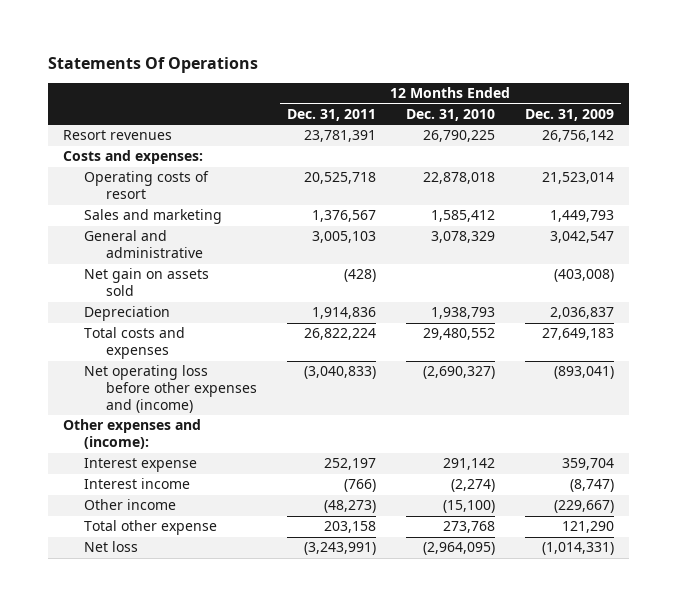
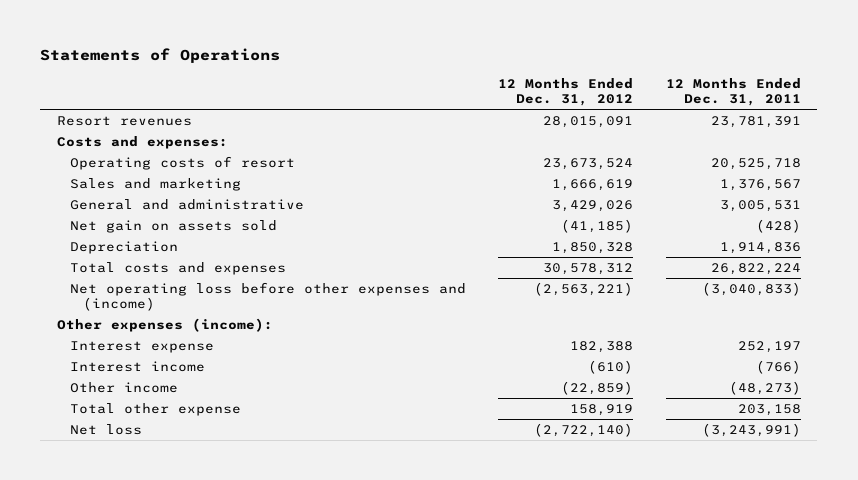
[47,56,258,73] Statements Of Operations -> [40,48,281,64] Statements of Operations
[405,108,495,121] Dec. 31, 2010 -> none
[524,108,614,121] Dec. 31, 2009 -> none
none -> [498,77,634,107] 12 Months Ended Dec. 31, 2012
[312,231,377,244] 3,005,103 -> [719,199,801,212] 3,005,531
[62,419,201,450] Other expenses and (income): -> [56,317,273,332] Other expenses (income):

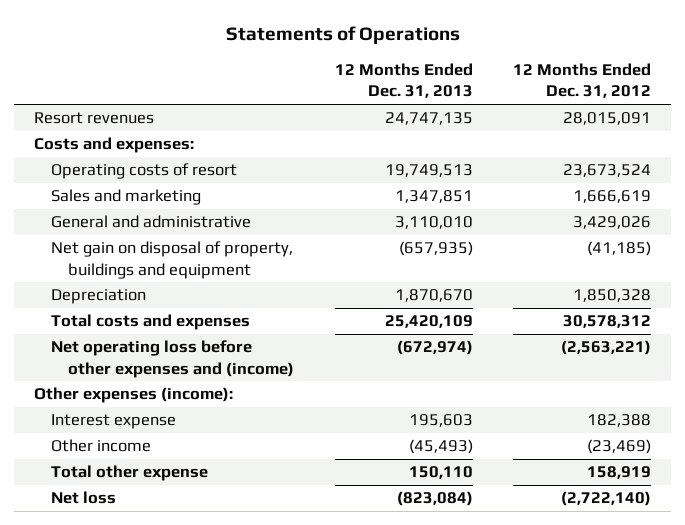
[665,77,801,107] 12 Months Ended Dec. 31, 2011 -> none
none -> [334,63,473,99] 12 Months Ended Dec. 31, 2013
[69,219,277,233] Net gain on assets sold -> [51,241,294,279] Net gain on disposal of property, buildings and equipment
[69,360,205,372] Interest income -> none
[561,380,634,395] (22,859) -> [586,439,651,455] (23,469)

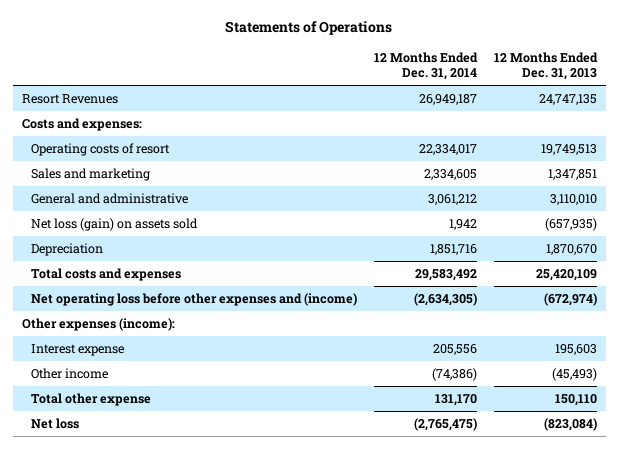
[512,63,651,99] 12 Months Ended Dec. 31, 2012 -> none
none -> [374,51,479,81] 12 Months Ended Dec. 31, 2014
[34,112,155,125] Resort revenues -> [21,93,118,104] Resort Revenues
[51,241,294,279] Net gain on disposal of property, buildings and equipment -> [31,217,199,231] Net loss (gain) on assets sold

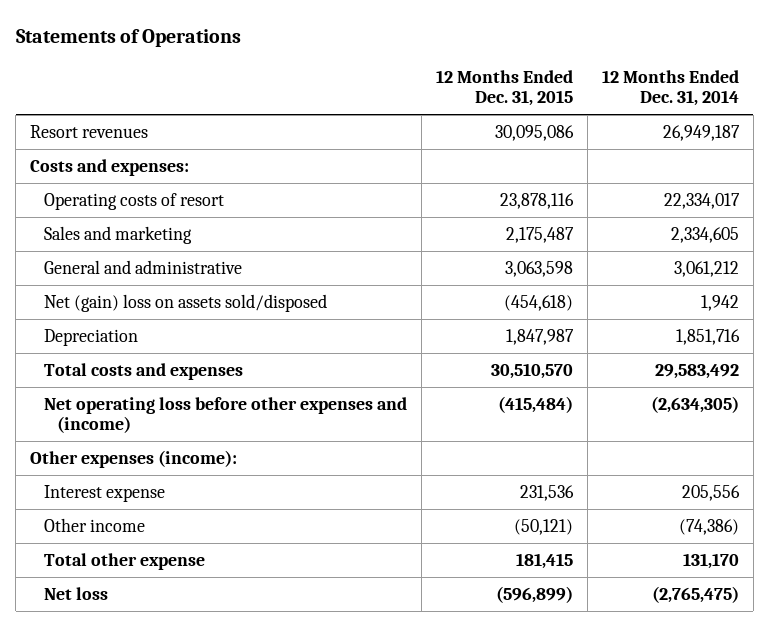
[494,51,599,81] 12 Months Ended Dec. 31, 2013 -> none
none -> [435,69,573,107] 12 Months Ended Dec. 31, 2015
[21,93,118,104] Resort Revenues -> [30,124,149,138] Resort revenues
[31,217,199,231] Net loss (gain) on assets sold -> [43,293,327,312] Net (gain) loss on assets sold/disposed

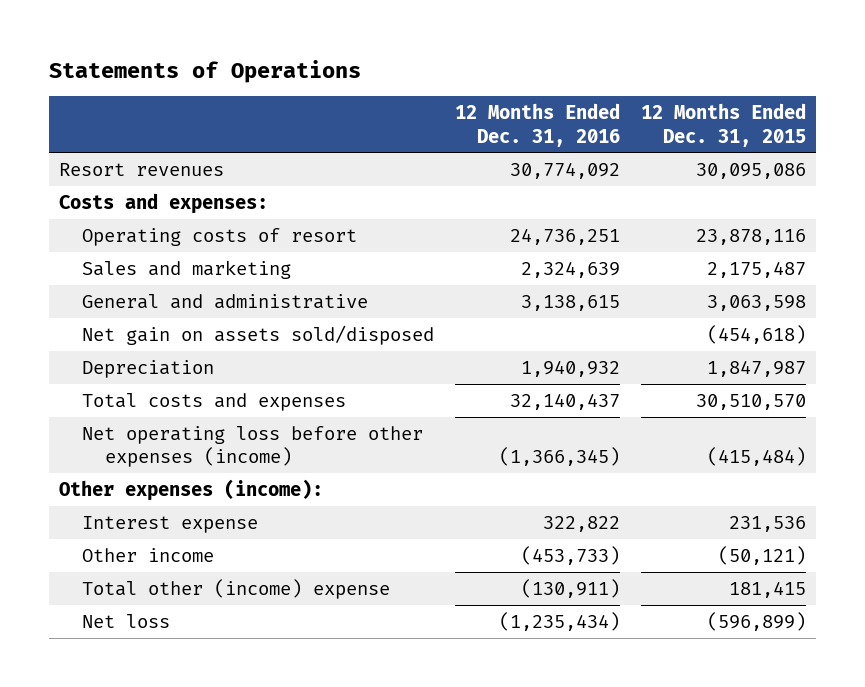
[601,69,739,107] 12 Months Ended Dec. 31, 2014 -> none
none -> [454,103,620,147] 12 Months Ended Dec. 31, 2016
[43,293,327,312] Net (gain) loss on assets sold/disposed -> [82,325,435,346] Net gain on assets sold/disposed
[43,396,407,434] Net operating loss before other expenses and (income) -> [82,426,424,468] Net operating loss before other expenses (income)
[43,552,205,570] Total other expense -> [82,579,391,600] Total other (income) expense

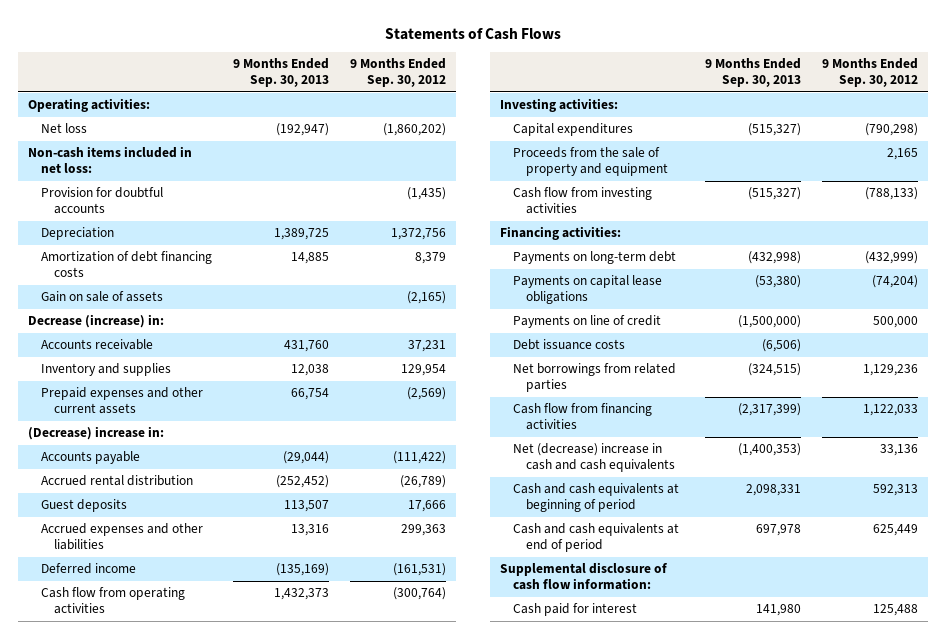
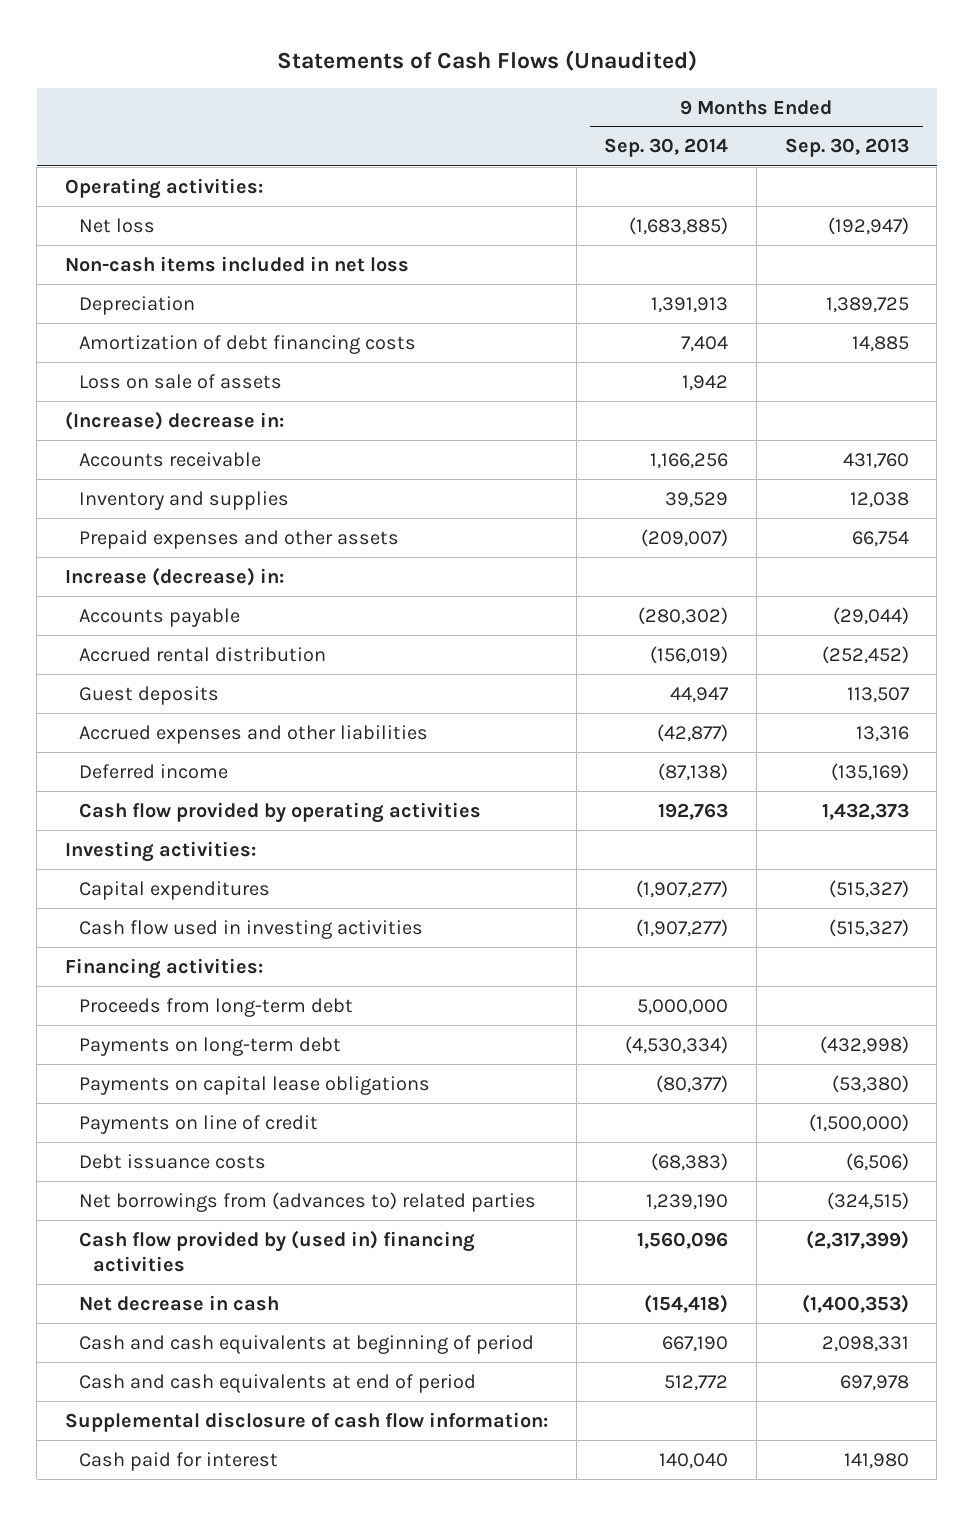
[384,27,561,40] Statements of Cash Flows -> [276,49,697,71] Statements of Cash Flows (Unaudited)
[349,58,446,88] 9 Months Ended Sep. 30, 2012 -> none
none -> [604,138,729,158] Sep. 30, 2014
[41,187,164,215] Provision for doubtful accounts -> none
[28,146,193,174] Non-cash items included in net loss: -> [64,255,409,272] Non-cash items included in net loss
[41,291,164,303] Gain on sale of assets -> [79,373,283,389] Loss on sale of assets
[28,314,165,329] Decrease (increase) in: -> [64,410,284,430] (Increase) decrease in:
[41,387,204,415] Prepaid expenses and other current assets -> [79,529,400,549] Prepaid expenses and other assets
[28,426,165,441] (Decrease) increase in: -> [64,566,284,586] Increase (decrease) in:
[41,587,186,615] Cash flow from operating activities -> [79,801,482,823] Cash flow provided by operating activities
[513,147,669,177] Proceeds from the sale of property and equipment -> none
[513,187,653,215] Cash flow from investing activities -> [79,919,424,939] Cash flow used in investing activities
none -> [79,997,354,1017] Proceeds from long-term debt
[513,363,677,393] Net borrowings from related parties -> [79,1191,537,1212] Net borrowings from (advances to) related parties
[513,403,653,431] Cash flow from financing activities -> [79,1229,476,1273] Cash flow provided by (used in) financing activities
[513,443,676,473] Net (decrease) increase in cash and cash equivalents -> [79,1294,280,1311] Net decrease in cash

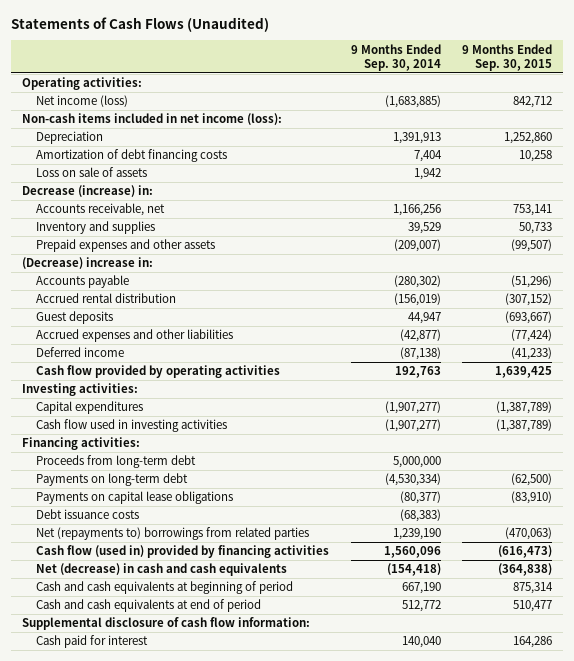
[784,138,909,158] Sep. 30, 2013 -> none
none -> [462,43,553,72] 9 Months Ended Sep. 30, 2015
[79,217,156,233] Net loss -> [36,95,129,108] Net income (loss)
[64,255,409,272] Non-cash items included in net loss -> [21,113,282,126] Non-cash items included in net income (loss):
[64,410,284,430] (Increase) decrease in: -> [21,185,153,198] Decrease (increase) in:
[79,451,262,467] Accounts receivable -> [36,203,166,217] Accounts receivable, net
[64,566,284,586] Increase (decrease) in: -> [21,257,153,270] (Decrease) increase in:
[79,1114,319,1134] Payments on line of credit -> none
[79,1191,537,1212] Net borrowings from (advances to) related parties -> [36,527,310,541] Net (repayments to) borrowings from related parties
[79,1229,476,1273] Cash flow provided by (used in) financing activities -> [36,545,330,559] Cash flow (used in) provided by financing activities
[79,1294,280,1311] Net decrease in cash -> [36,563,288,577] Net (decrease) in cash and cash equivalents

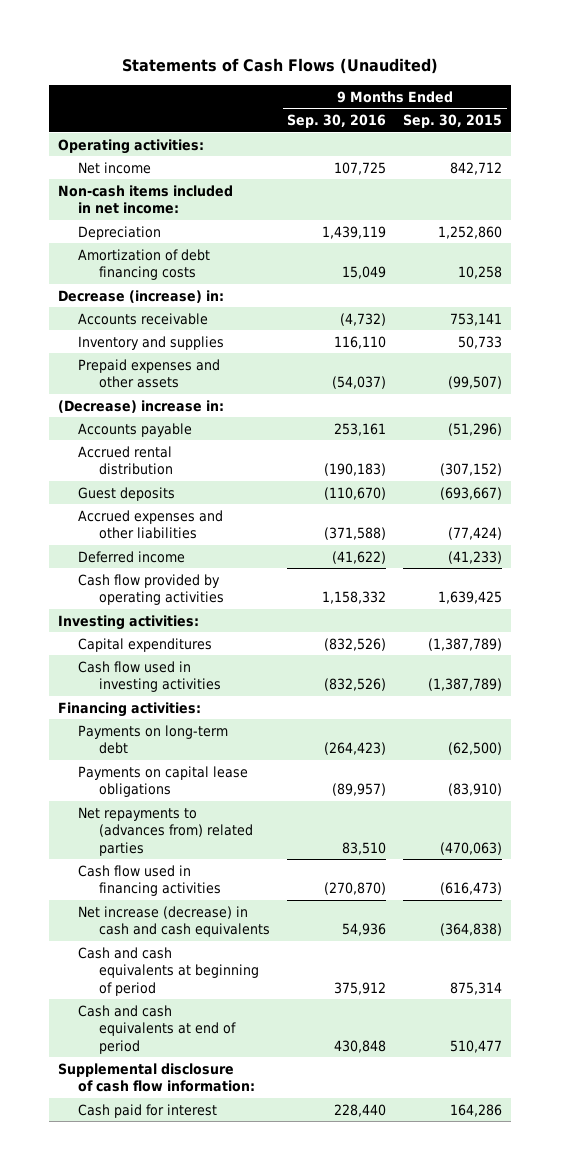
[350,43,441,72] 9 Months Ended Sep. 30, 2014 -> none
none -> [286,114,386,129] Sep. 30, 2016
[36,95,129,108] Net income (loss) -> [78,161,152,174] Net income
[21,113,282,126] Non-cash items included in net income (loss): -> [58,184,234,215] Non-cash items included in net income:
[36,167,148,178] Loss on sale of assets -> none
[36,203,166,217] Accounts receivable, net -> [78,312,209,325] Accounts receivable
[36,455,197,469] Proceeds from long-term debt -> none
[36,509,140,520] Debt issuance costs -> none
[36,527,310,541] Net (repayments to) borrowings from related parties -> [78,806,253,857] Net repayments to (advances from) related parties
[36,545,330,559] Cash flow (used in) provided by financing activities -> [78,864,221,897] Cash flow used in financing activities
[36,563,288,577] Net (decrease) in cash and cash equivalents -> [78,905,270,938] Net increase (decrease) in cash and cash equivalents

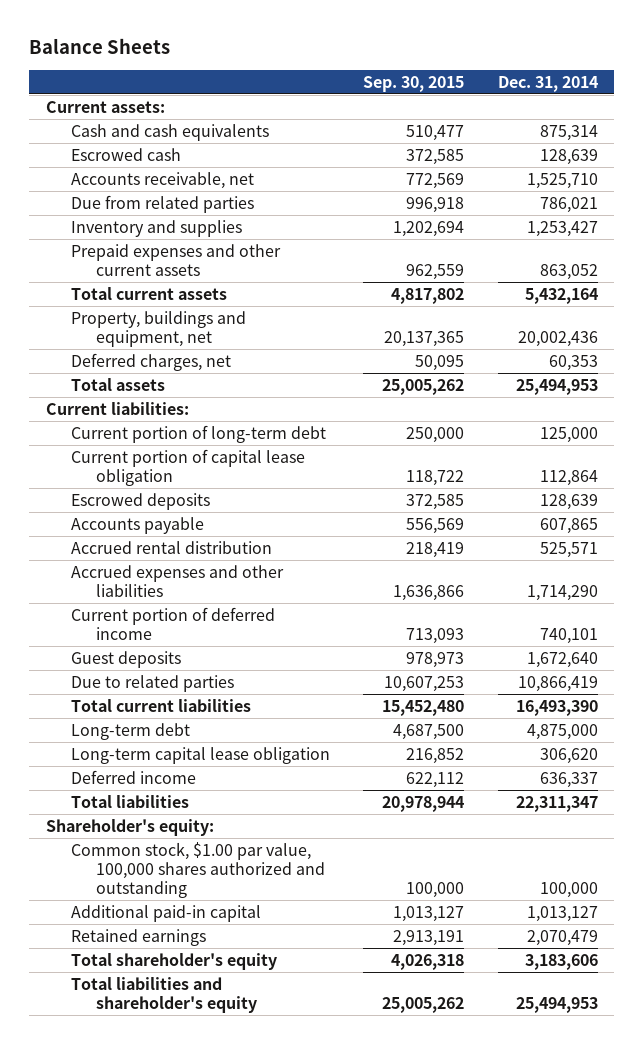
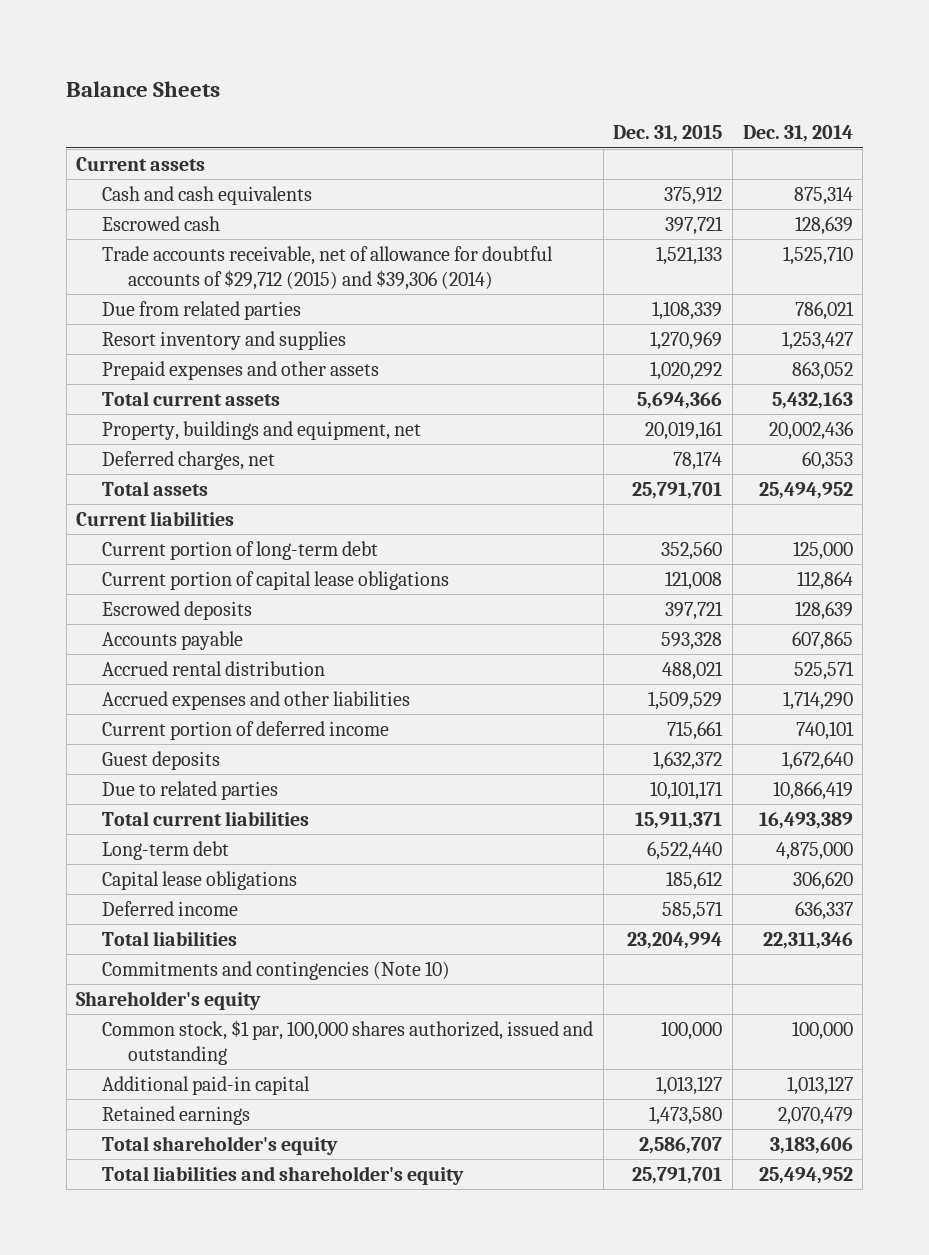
[363,75,465,92] Sep. 30, 2015 -> none
none -> [613,125,723,143] Dec. 31, 2015
[45,100,165,113] Current assets: -> [76,157,206,172] Current assets
[70,171,254,189] Accounts receivable, net -> [102,246,554,290] Trade accounts receivable, net of allowance for doubtful accounts of $29,712 (2015) and $39,306 (2014)
[70,219,242,237] Inventory and supplies -> [102,331,347,351] Resort inventory and supplies
[70,243,281,276] Prepaid expenses and other current assets -> [102,361,380,381] Prepaid expenses and other assets
[524,287,598,304] 5,432,164 -> [771,392,853,410] 5,432,163
[515,378,598,395] 25,494,953 -> [758,482,853,500] 25,494,952
[45,401,189,415] Current liabilities: -> [76,511,235,527] Current liabilities
[70,448,305,486] Current portion of capital lease obligation -> [102,571,450,591] Current portion of capital lease obligations
[515,699,598,716] 16,493,390 -> [758,812,853,830] 16,493,389
[70,746,330,764] Long-term capital lease obligation -> [102,871,298,891] Capital lease obligations
[515,795,598,812] 22,311,347 -> [762,932,853,950] 22,311,346
none -> [102,961,451,981] Commitments and contingencies (Note 10)
[45,818,214,836] Shareholder's equity: -> [76,991,262,1011] Shareholder's equity
[70,841,325,898] Common stock, $1.00 par value, 100,000 shares authorized and outstanding -> [102,1020,594,1065] Common stock, $1 par, 100,000 shares authorized, issued and outstanding
[515,996,598,1013] 25,494,953 -> [758,1167,853,1185] 25,494,952

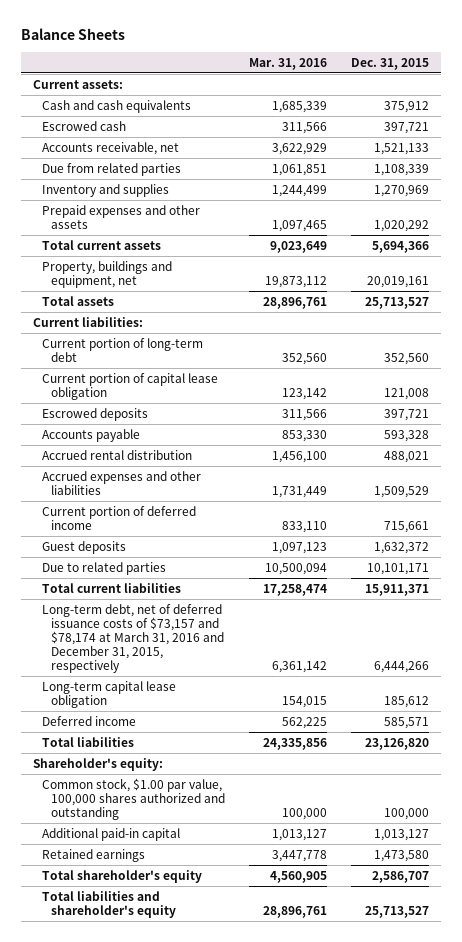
[742,125,853,143] Dec. 31, 2014 -> none
none -> [249,57,328,70] Mar. 31, 2016
[76,157,206,172] Current assets -> [32,79,123,89] Current assets:
[102,246,554,290] Trade accounts receivable, net of allowance for doubtful accounts of $29,712 (2015) and $39,306 (2014) -> [41,141,179,155] Accounts receivable, net
[102,331,347,351] Resort inventory and supplies -> [41,183,169,197] Inventory and supplies
[102,451,276,471] Deferred charges, net -> none
[632,482,723,500] 25,791,701 -> [364,296,429,309] 25,713,527
[76,511,235,527] Current liabilities -> [32,316,143,327] Current liabilities:
[102,571,450,591] Current portion of capital lease obligations -> [41,372,218,400] Current portion of capital lease obligation
[102,841,230,861] Long-term debt -> none
none -> [41,603,225,674] Long-term debt, net of deferred issuance costs of $73,157 and $78,174 at March 31, 2016 and December 31, 2015, respectively
[102,871,298,891] Capital lease obligations -> [41,680,176,708] Long-term capital lease obligation
[102,961,451,981] Commitments and contingencies (Note 10) -> none
[627,932,723,950] 23,204,994 -> [364,737,429,750] 23,126,820
[76,991,262,1011] Shareholder's equity -> [32,757,163,771] Shareholder's equity:
[102,1020,594,1065] Common stock, $1 par, 100,000 shares authorized, issued and outstanding -> [41,777,226,820] Common stock, $1.00 par value, 100,000 shares authorized and outstanding
[632,1167,723,1185] 25,791,701 -> [364,905,429,918] 25,713,527

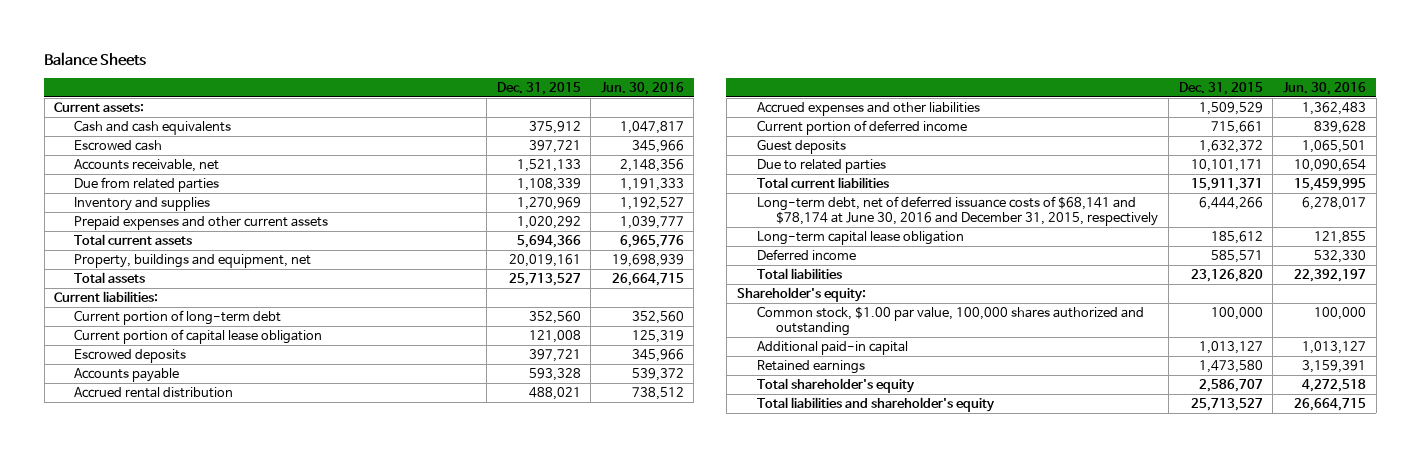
[249,57,328,70] Mar. 31, 2016 -> none
none -> [600,81,684,95] Jun. 30, 2016
[41,204,200,229] Prepaid expenses and other assets -> [74,216,329,231] Prepaid expenses and other current assets
[41,603,225,674] Long-term debt, net of deferred issuance costs of $73,157 and $78,174 at March 31, 2016 and December 31, 2015, respectively -> [756,196,1159,227] Long-term debt, net of deferred issuance costs of $68,141 and $78,174 at June 30, 2016 and December 31, 2015, respectively

